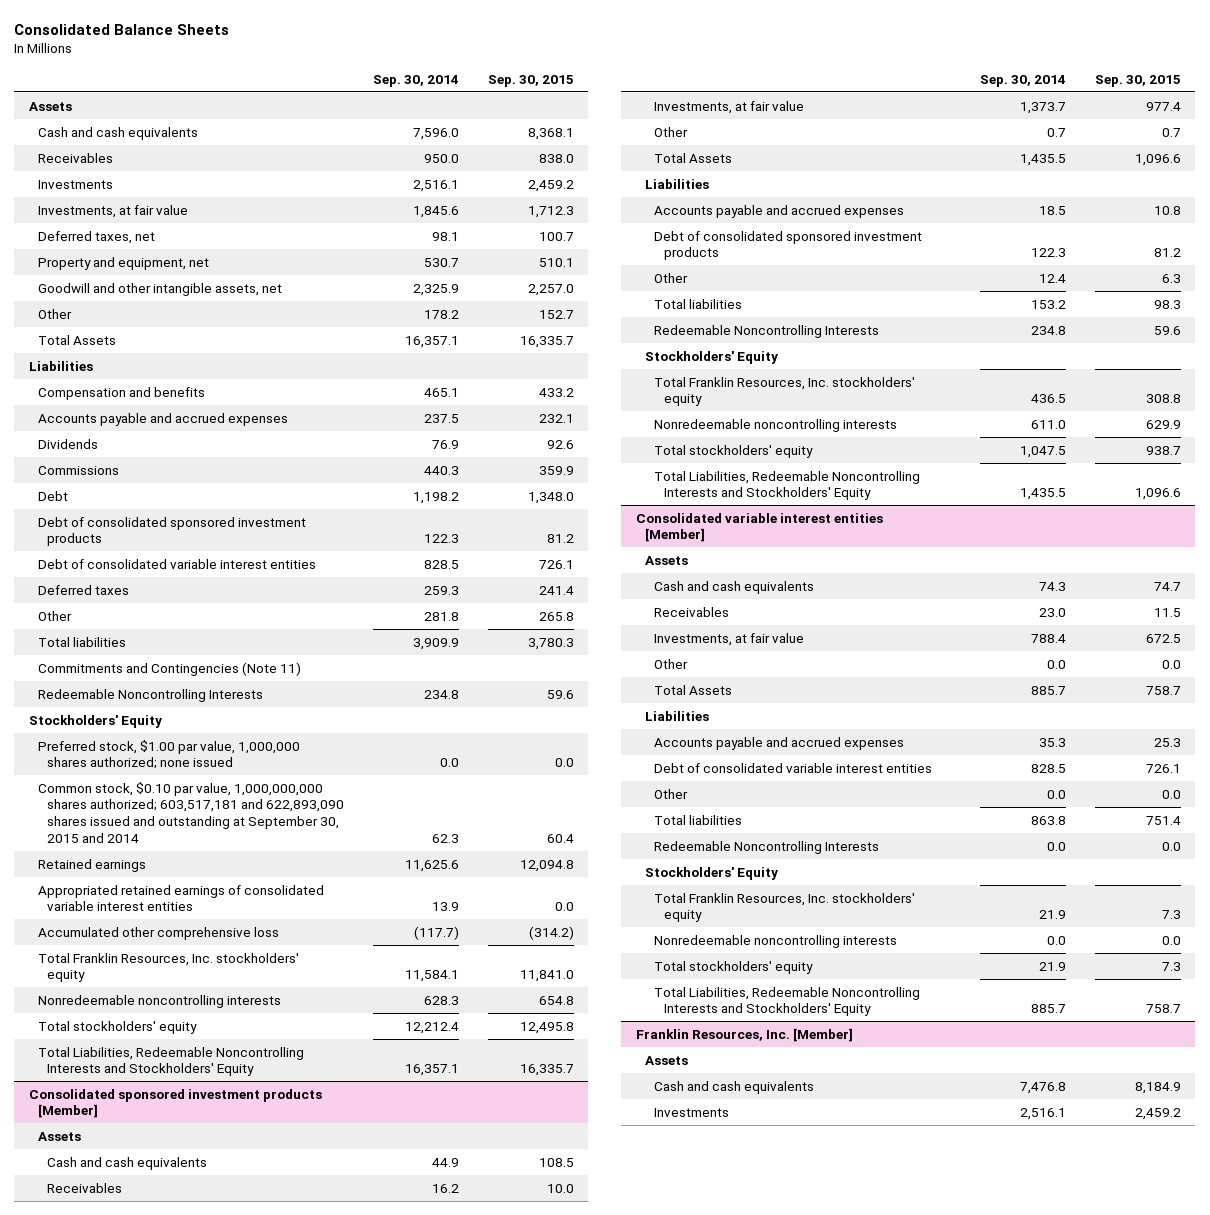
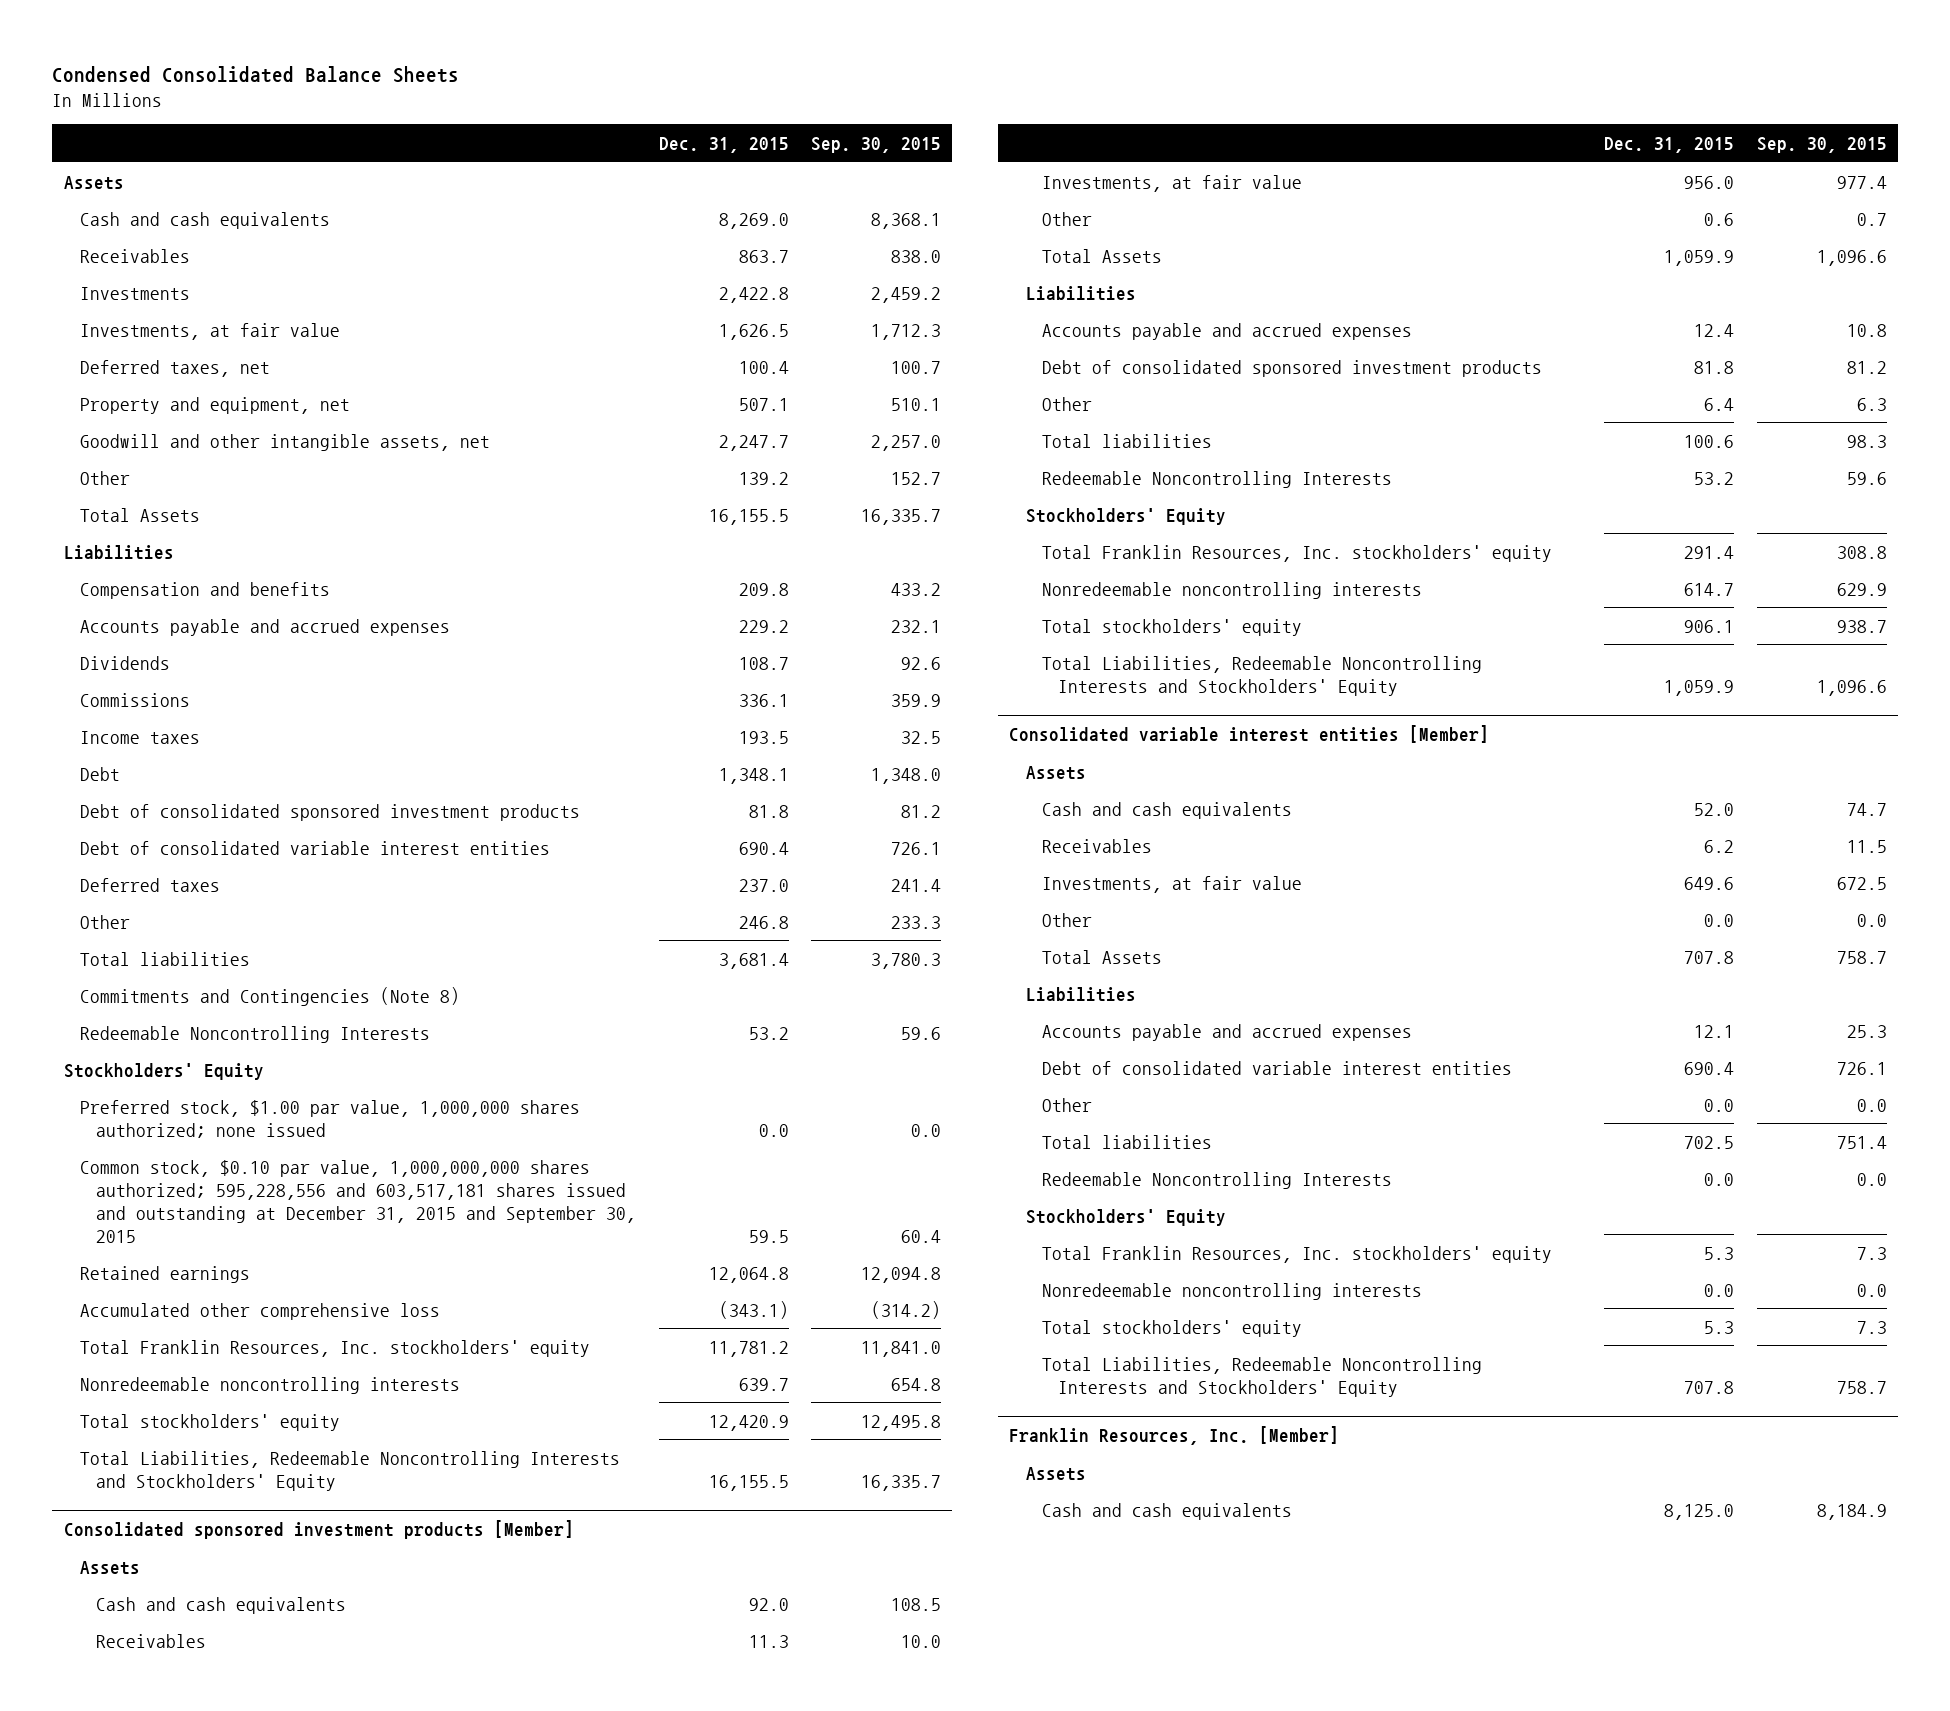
[14,23,230,35] Consolidated Balance Sheets -> [52,65,460,83] Condensed Consolidated Balance Sheets
[373,74,460,87] Sep. 30, 2014 -> none
none -> [658,136,789,153] Dec. 31, 2015
none -> [79,730,200,744] Income taxes
[538,611,574,621] 265.8 -> [890,915,941,929] 233.3
[38,661,302,676] Commitments and Contingencies (Note 11) -> [79,986,460,1006] Commitments and Contingencies (Note 8)
[38,781,345,843] Common stock, $0.10 par value, 1,000,000,000 shares authorized; 603,517,181 and 622,893,090 shares issued and outstanding at September 30, 2015 and 2014 -> [79,1159,637,1243] Common stock, $0.10 par value, 1,000,000,000 shares authorized; 595,228,556 and 603,517,181 shares issued and outstanding at December 31, 2015 and September 30, 2015
[38,884,325,912] Appropriated retained earnings of consolidated variable interest entities -> none
[654,1107,730,1117] Investments -> none

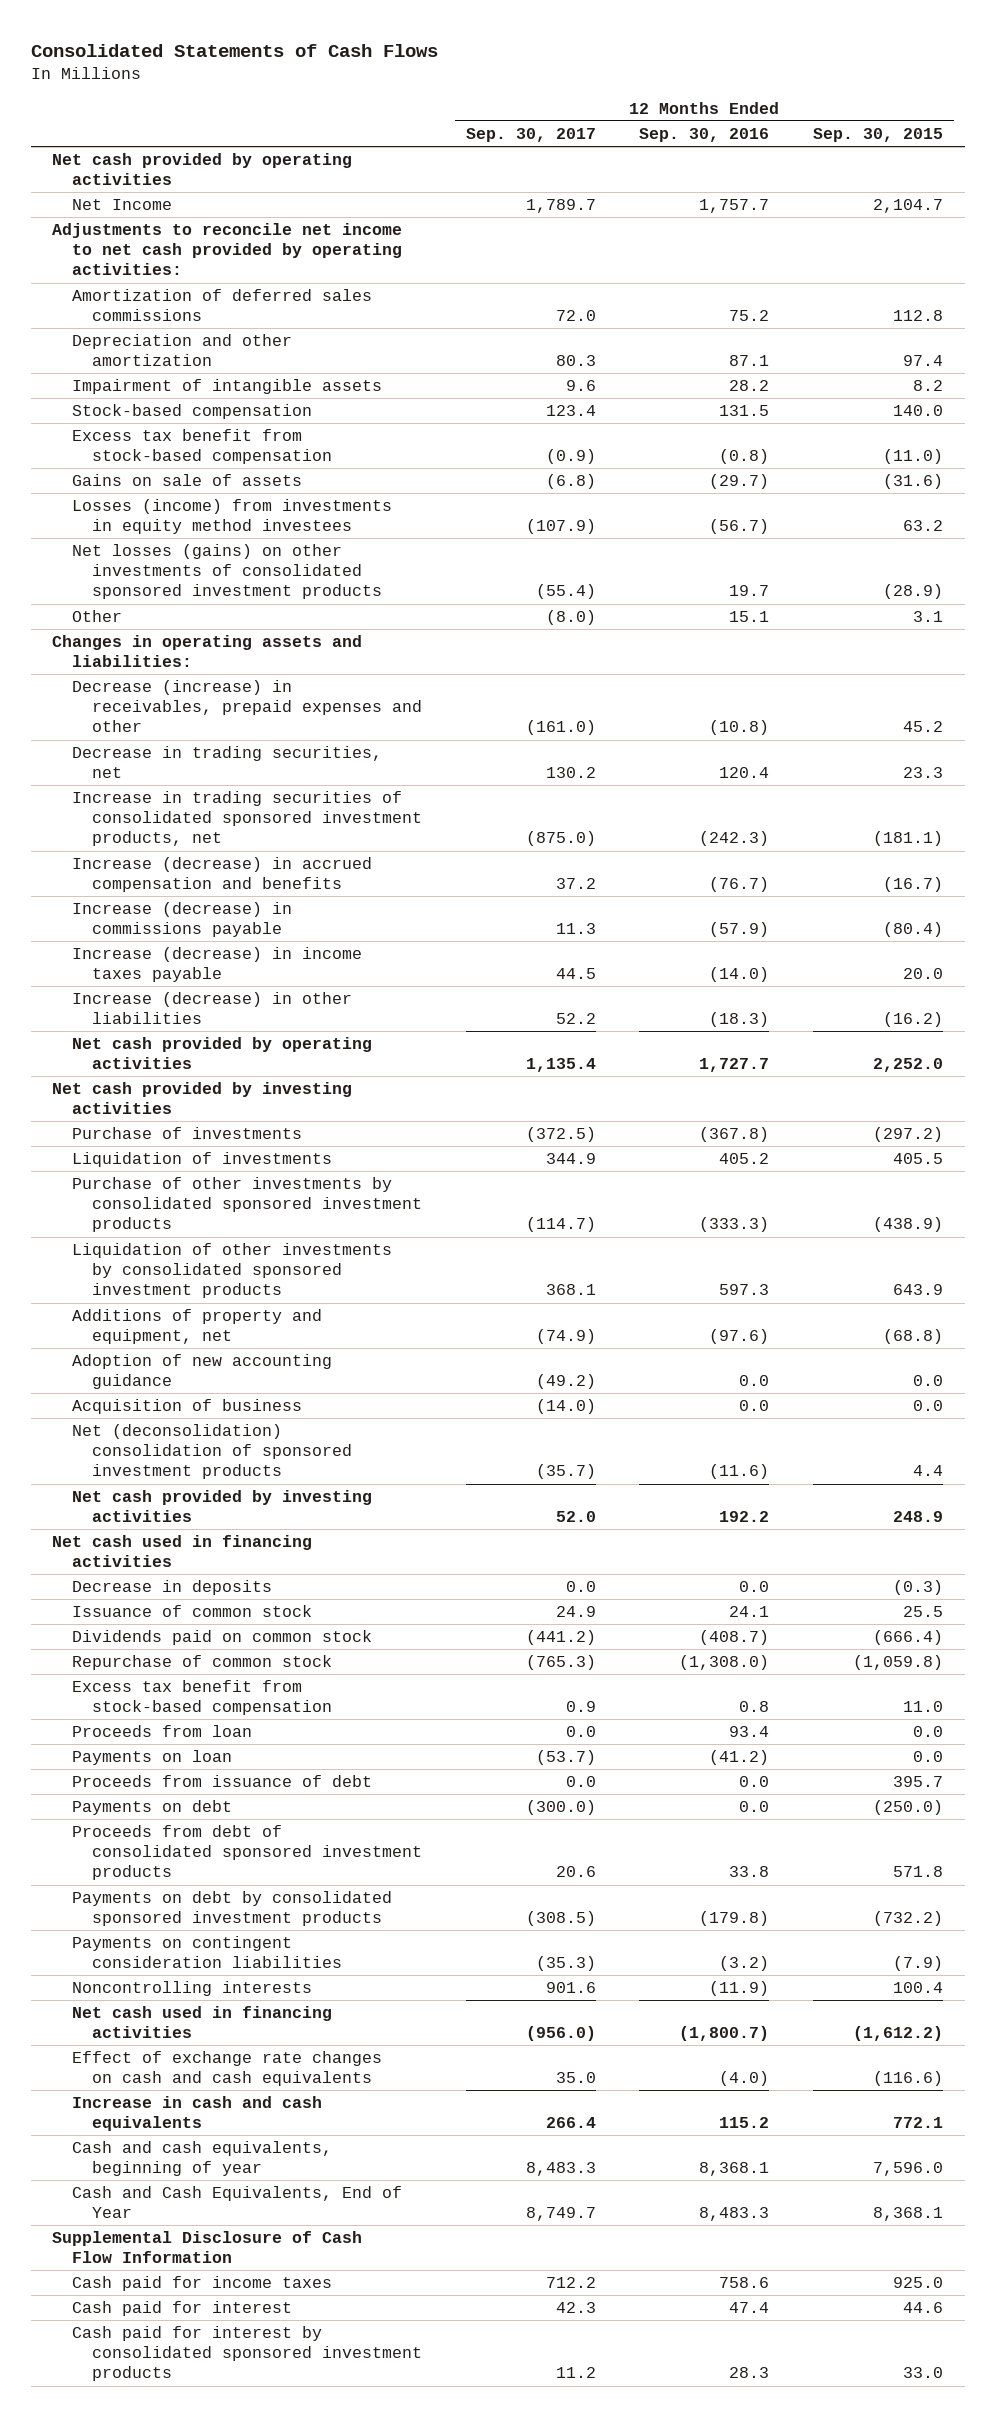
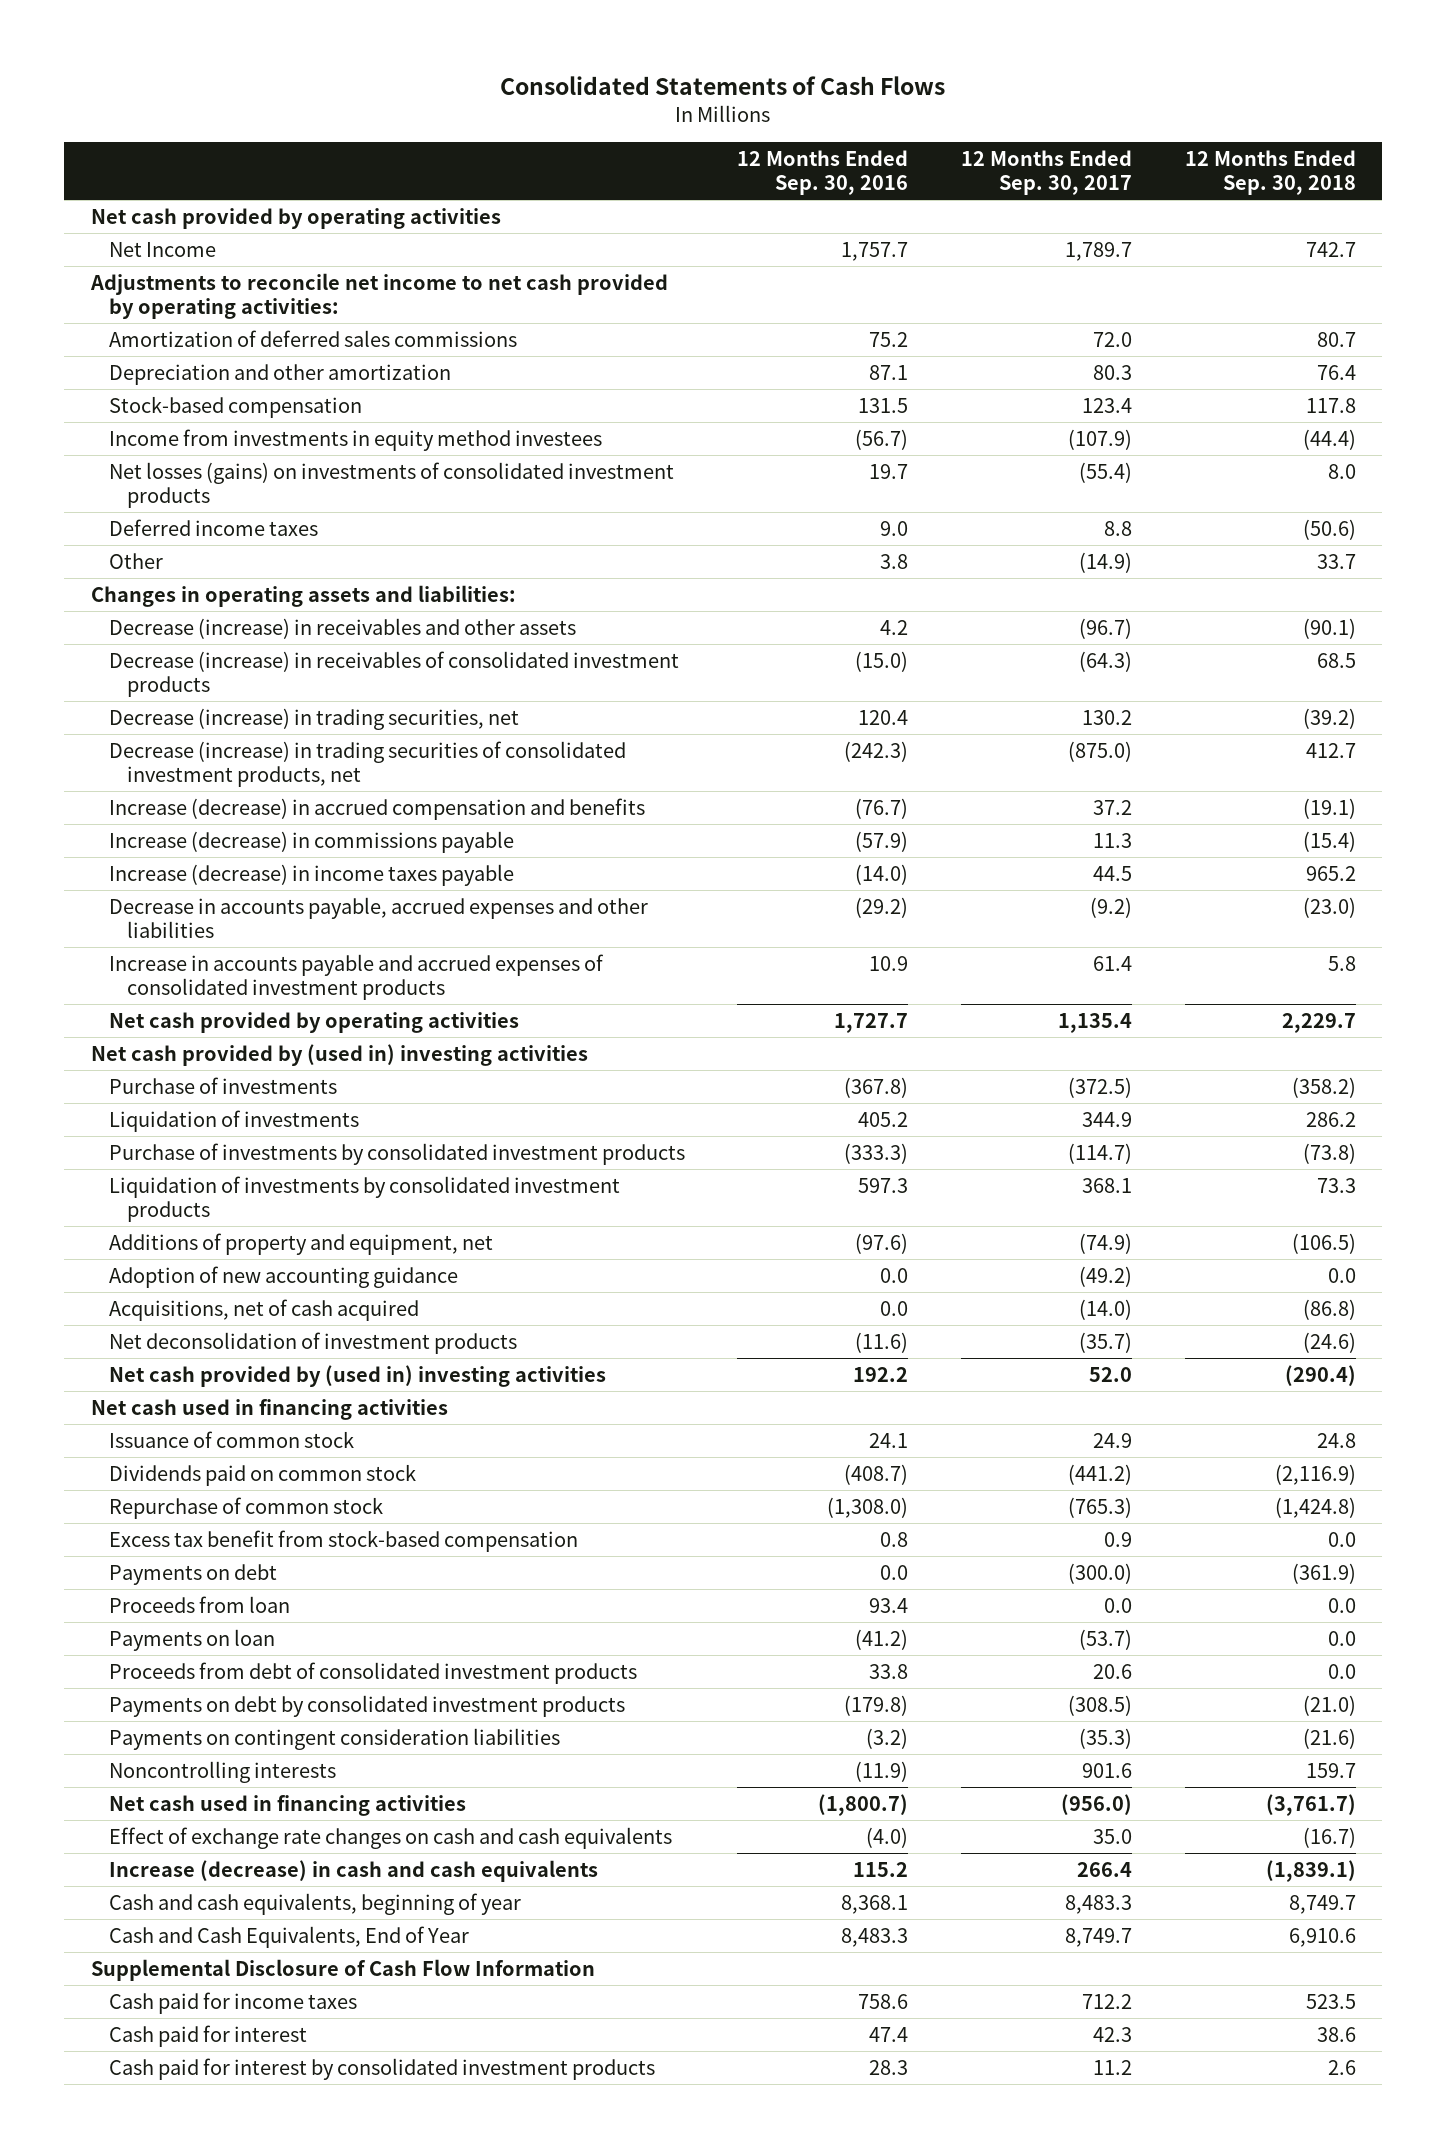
[812,128,943,143] Sep. 30, 2015 -> none
none -> [1184,149,1356,195] 12 Months Ended Sep. 30, 2018
[72,379,383,395] Impairment of intangible assets -> none
[72,429,333,465] Excess tax benefit from stock-based compensation -> none
[72,474,303,487] Gains on sale of assets -> none
[72,499,393,535] Losses (income) from investments in equity method investees -> [108,428,602,451] Income from investments in equity method investees
[72,544,383,600] Net losses (gains) on other investments of consolidated sponsored investment products -> [108,461,674,508] Net losses (gains) on investments of consolidated investment products
none -> [108,518,318,536] Deferred income taxes
[545,610,596,626] (8.0) -> [1079,551,1133,573] (14.9)
[729,611,770,623] 15.1 -> [880,553,909,569] 3.8
[72,680,423,733] Decrease (increase) in receivables, prepaid expenses and other -> [108,617,576,639] Decrease (increase) in receivables and other assets
[525,720,596,736] (161.0) -> [1079,617,1133,639] (96.7)
[709,720,770,736] (10.8) -> [880,619,909,635] 4.2
none -> [108,650,679,697] Decrease (increase) in receivables of consolidated investment products
[72,746,383,779] Decrease in trading securities, net -> [108,707,519,730] Decrease (increase) in trading securities, net
[72,791,423,847] Increase in trading securities of consolidated sponsored investment products, net -> [108,740,626,787] Decrease (increase) in trading securities of consolidated investment products, net
[72,992,353,1025] Increase (decrease) in other liabilities -> [108,896,648,938] Decrease in accounts payable, accrued expenses and other liabilities
[555,1013,596,1025] 52.2 -> [1090,896,1133,918] (9.2)
[709,1012,770,1028] (18.3) -> [855,896,909,918] (29.2)
none -> [108,953,604,1000] Increase in accounts payable and accrued expenses of consolidated investment products
[52,1082,353,1115] Net cash provided by investing activities -> [90,1043,588,1066] Net cash provided by (used in) investing activities
[72,1177,423,1233] Purchase of other investments by consolidated sponsored investment products -> [108,1142,685,1165] Purchase of investments by consolidated investment products
[72,1243,393,1299] Liquidation of other investments by consolidated sponsored investment products -> [108,1175,620,1222] Liquidation of investments by consolidated investment products
[72,1399,303,1415] Acquisition of business -> [108,1298,419,1321] Acquisitions, net of cash acquired
[72,1424,353,1480] Net (deconsolidation) consolidation of sponsored investment products -> [108,1331,517,1354] Net deconsolidation of investment products
[72,1490,373,1523] Net cash provided by investing activities -> [108,1364,606,1387] Net cash provided by (used in) investing activities
[72,1580,273,1596] Decrease in deposits -> none
[72,1800,233,1816] Payments on debt -> [108,1563,277,1585] Payments on debt
[72,1775,373,1788] Proceeds from issuance of debt -> none
[72,1825,423,1881] Proceeds from debt of consolidated sponsored investment products -> [108,1661,637,1684] Proceeds from debt of consolidated investment products
[72,1891,393,1927] Payments on debt by consolidated sponsored investment products -> [108,1694,625,1717] Payments on debt by consolidated investment products
[72,2096,323,2132] Increase in cash and cash equivalents -> [108,1859,598,1882] Increase (decrease) in cash and cash equivalents
[72,2326,423,2382] Cash paid for interest by consolidated sponsored investment products -> [108,2057,655,2080] Cash paid for interest by consolidated investment products

